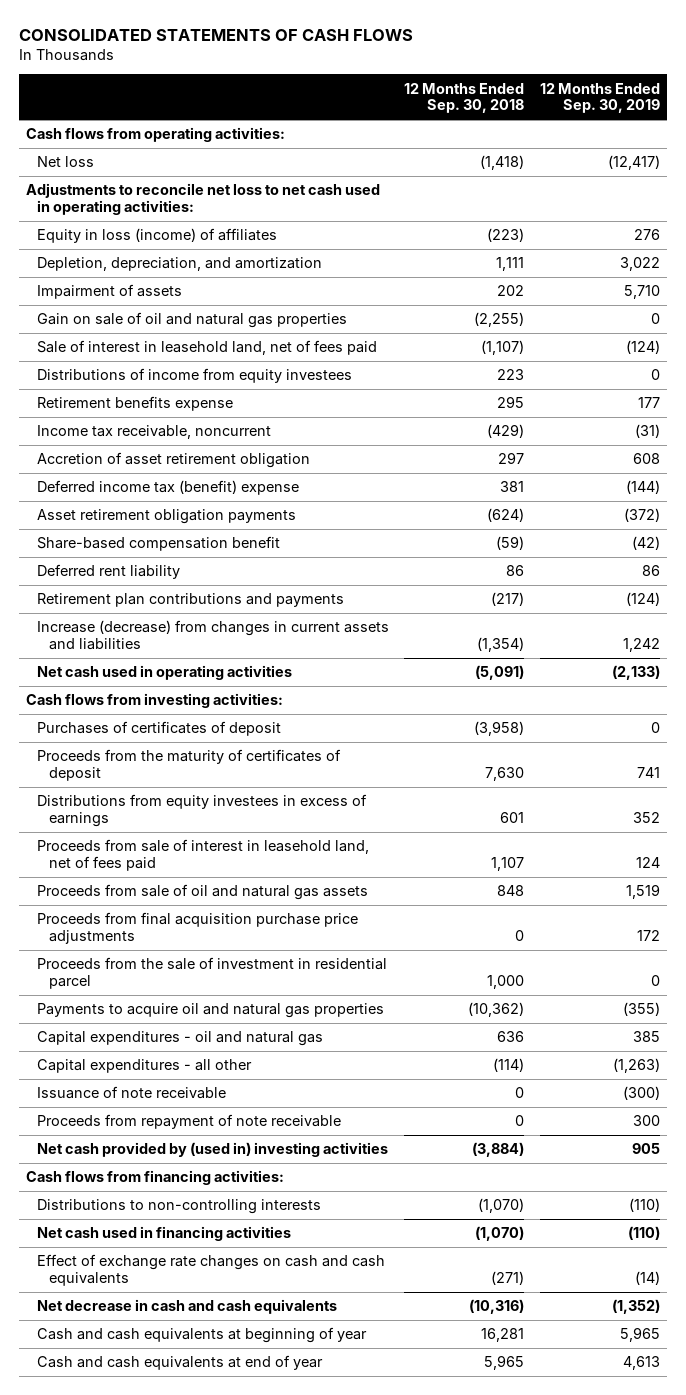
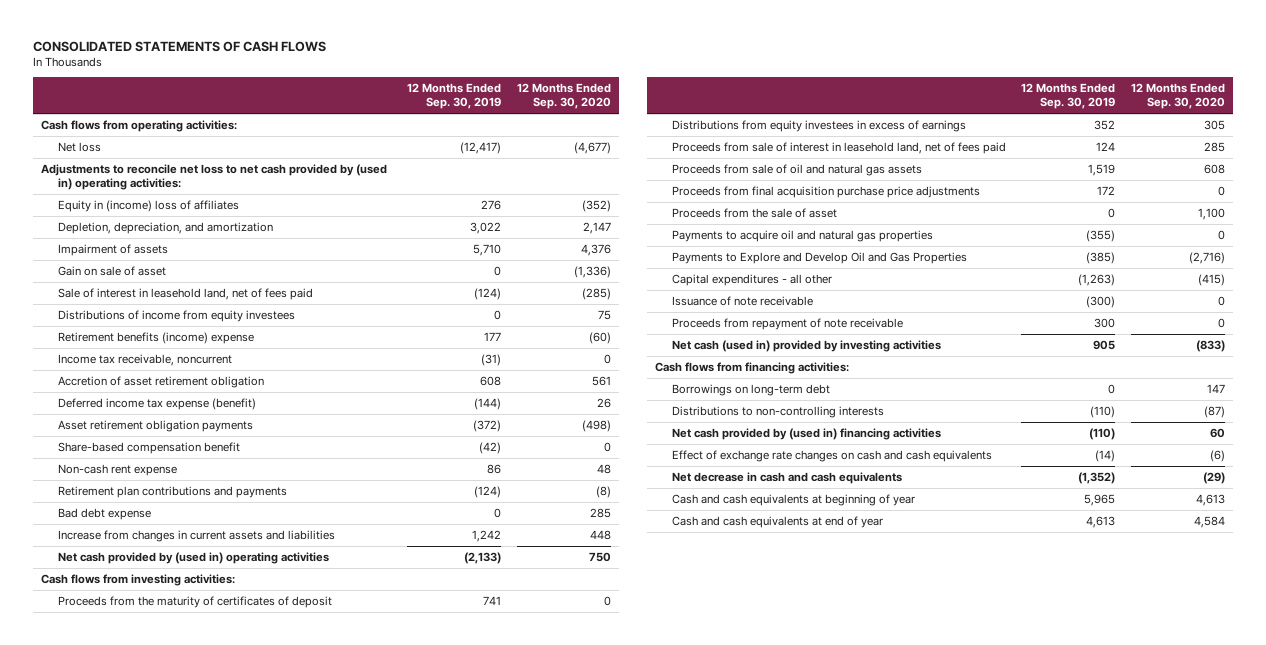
[404,82,525,114] 12 Months Ended Sep. 30, 2018 -> none
none -> [516,83,611,110] 12 Months Ended Sep. 30, 2020
[26,183,381,215] Adjustments to reconcile net loss to net cash used in operating activities: -> [40,163,387,190] Adjustments to reconcile net loss to net cash provided by (used in) operating activities:
[37,228,278,244] Equity in loss (income) of affiliates -> [57,199,239,212] Equity in (income) loss of affiliates
[37,312,348,329] Gain on sale of oil and natural gas properties -> none
none -> [57,265,166,276] Gain on sale of asset
[37,396,234,412] Retirement benefits expense -> [57,331,254,344] Retirement benefits (income) expense
[37,480,300,496] Deferred income tax (benefit) expense -> [57,397,256,410] Deferred income tax expense (benefit)
[37,564,181,580] Deferred rent liability -> none
none -> [57,463,177,476] Non-cash rent expense
none -> [57,507,151,520] Bad debt expense
[37,620,390,650] Increase (decrease) from changes in current assets and liabilities -> [57,529,335,542] Increase from changes in current assets and liabilities
[37,665,293,681] Net cash used in operating activities -> [57,551,329,564] Net cash provided by (used in) operating activities
[37,721,282,737] Purchases of certificates of deposit -> none
[37,957,388,989] Proceeds from the sale of investment in residential parcel -> [671,207,837,218] Proceeds from the sale of asset
[37,1031,324,1047] Capital expenditures - oil and natural gas -> [671,251,967,264] Payments to Explore and Develop Oil and Gas Properties
[632,1031,660,1043] 385 -> [1086,251,1116,264] (385)
[37,1142,389,1158] Net cash provided by (used in) investing activities -> [671,339,941,352] Net cash (used in) provided by investing activities
none -> [671,383,830,396] Borrowings on long-term debt
[37,1226,292,1242] Net cash used in financing activities -> [671,427,941,440] Net cash provided by (used in) financing activities

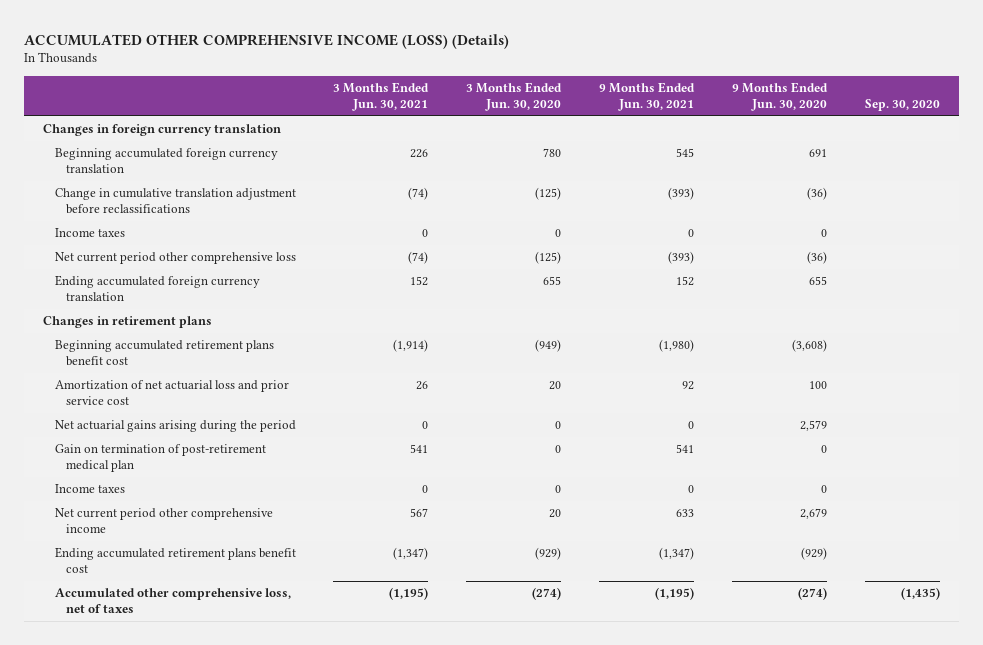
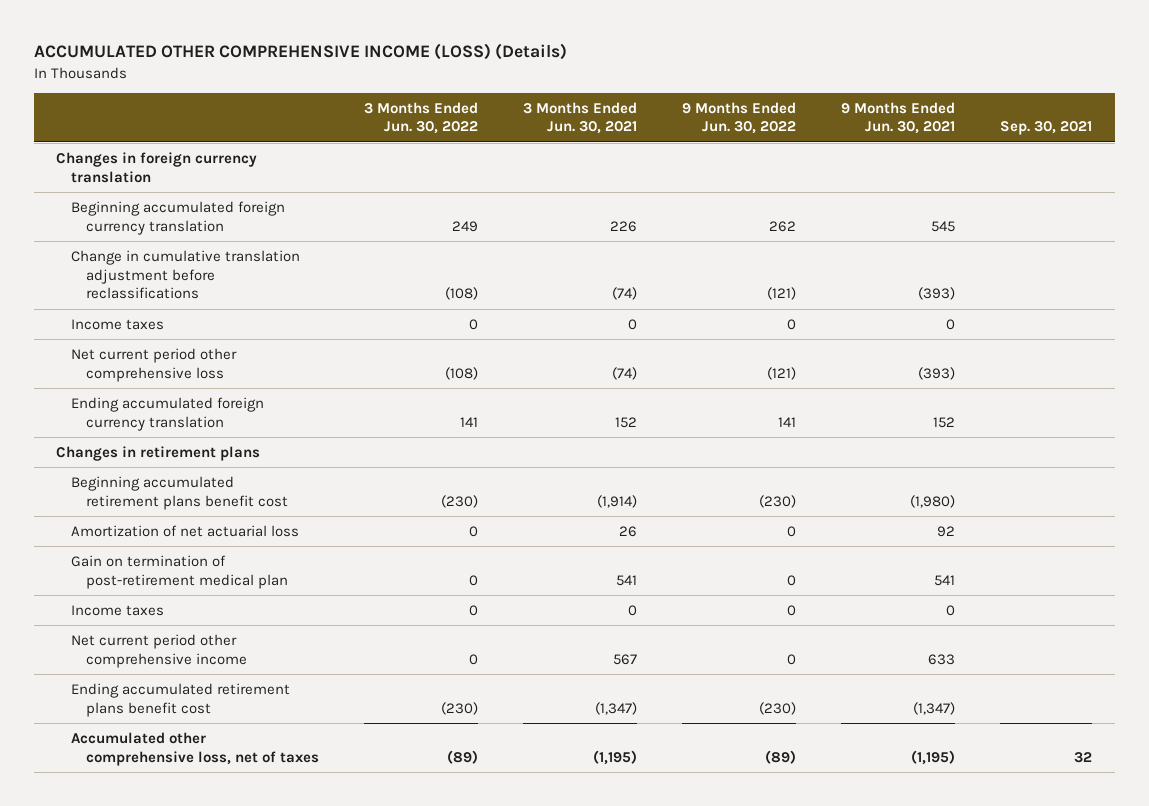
[466,81,563,111] 3 Months Ended Jun. 30, 2020 -> none
[731,81,828,111] 9 Months Ended Jun. 30, 2020 -> none
[864,98,940,111] Sep. 30, 2020 -> none
none -> [363,101,478,135] 3 Months Ended Jun. 30, 2022
none -> [682,101,797,135] 9 Months Ended Jun. 30, 2022
none -> [1000,121,1093,136] Sep. 30, 2021
[54,420,296,433] Net actuarial gains arising during the period -> none
[54,380,289,406] Amortization of net actuarial loss and prior service cost -> [71,525,300,538] Amortization of net actuarial loss

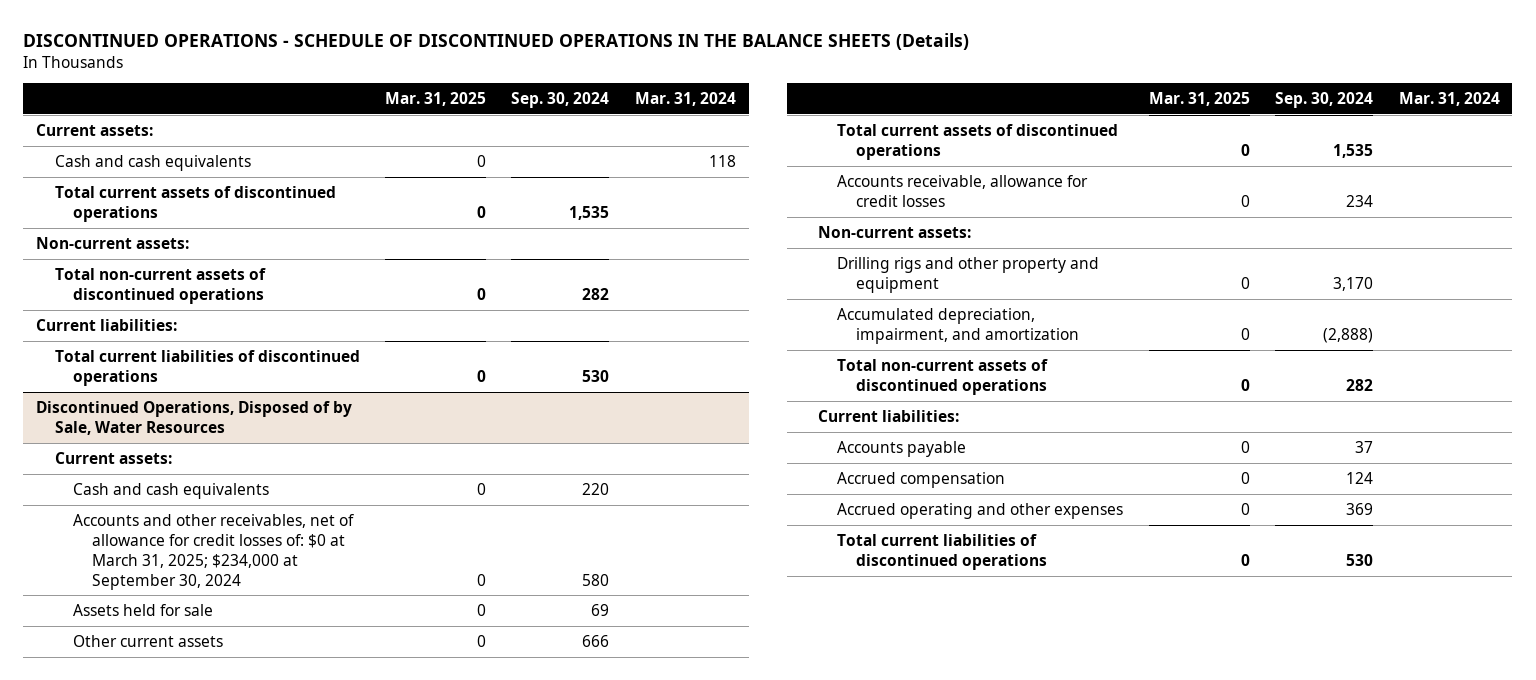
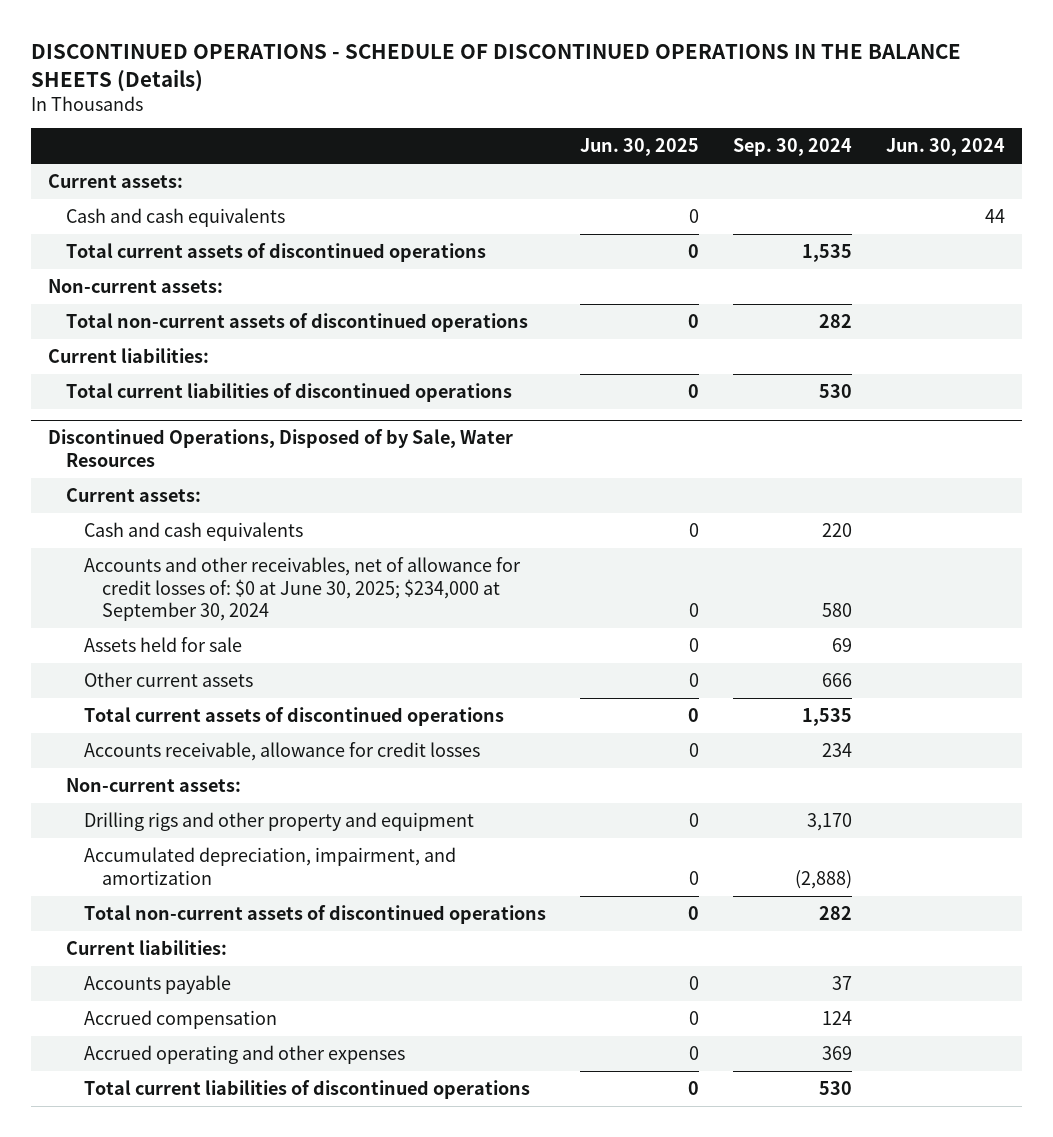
[385,92,487,107] Mar. 31, 2025 -> none
[634,92,736,107] Mar. 31, 2024 -> none
none -> [580,138,700,157] Jun. 30, 2025
none -> [886,138,1006,157] Jun. 30, 2024
[73,513,355,590] Accounts and other receivables, net of allowance for credit losses of: $0 at March 31, 2025; $234,000 at September 30, 2024 -> [84,556,522,622] Accounts and other receivables, net of allowance for credit losses of: $0 at June 30, 2025; $234,000 at September 30, 2024

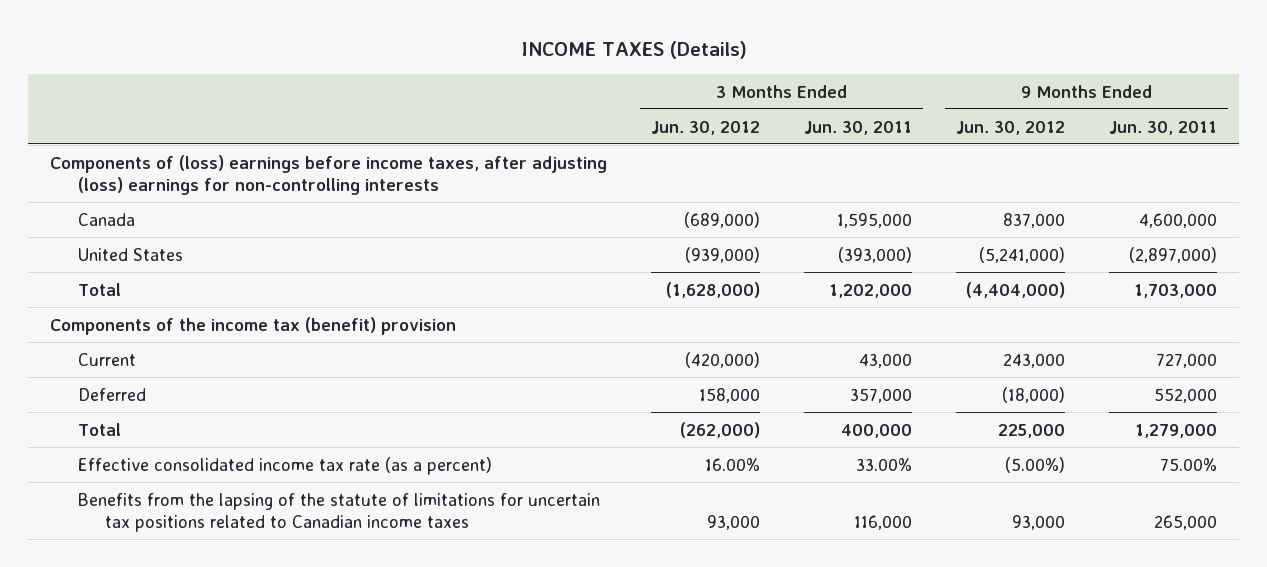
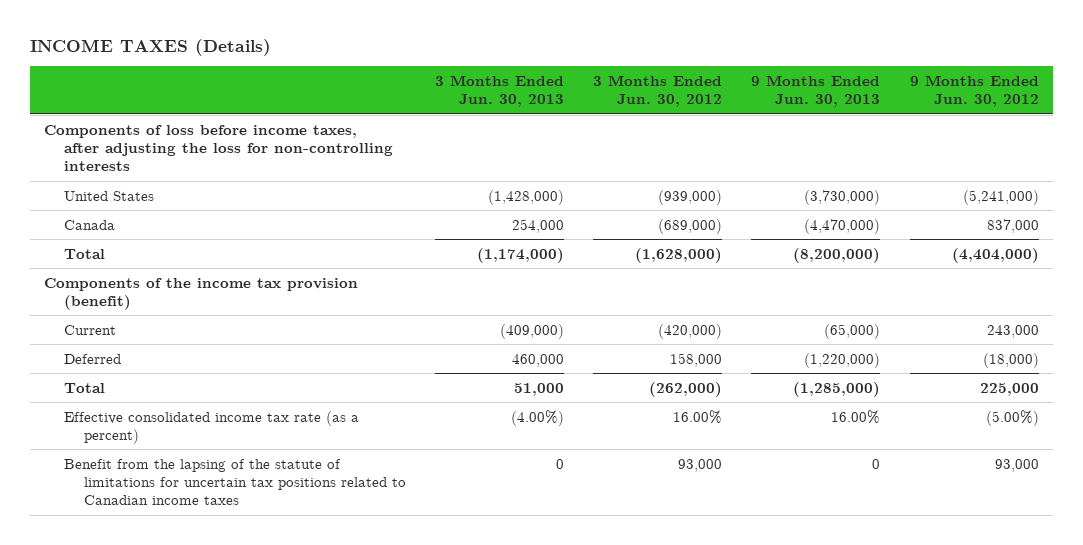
[804,120,913,135] Jun. 30, 2011 -> none
[1109,120,1218,135] Jun. 30, 2011 -> none
none -> [435,75,565,108] 3 Months Ended Jun. 30, 2013
none -> [751,75,881,108] 9 Months Ended Jun. 30, 2013
[50,154,608,195] Components of (loss) earnings before income taxes, after adjusting (loss) earnings for non-controlling interests -> [44,124,394,171] Components of loss before income taxes, after adjusting the loss for non-controlling interests
[77,212,135,226] Canada -> [64,219,116,230] Canada
[50,316,457,335] Components of the income tax (benefit) provision -> [44,277,359,310] Components of the income tax provision (benefit)
[77,492,600,532] Benefits from the lapsing of the statute of limitations for uncertain tax positions related to Canadian income taxes -> [64,458,406,505] Benefit from the lapsing of the statute of limitations for uncertain tax positions related to Canadian income taxes

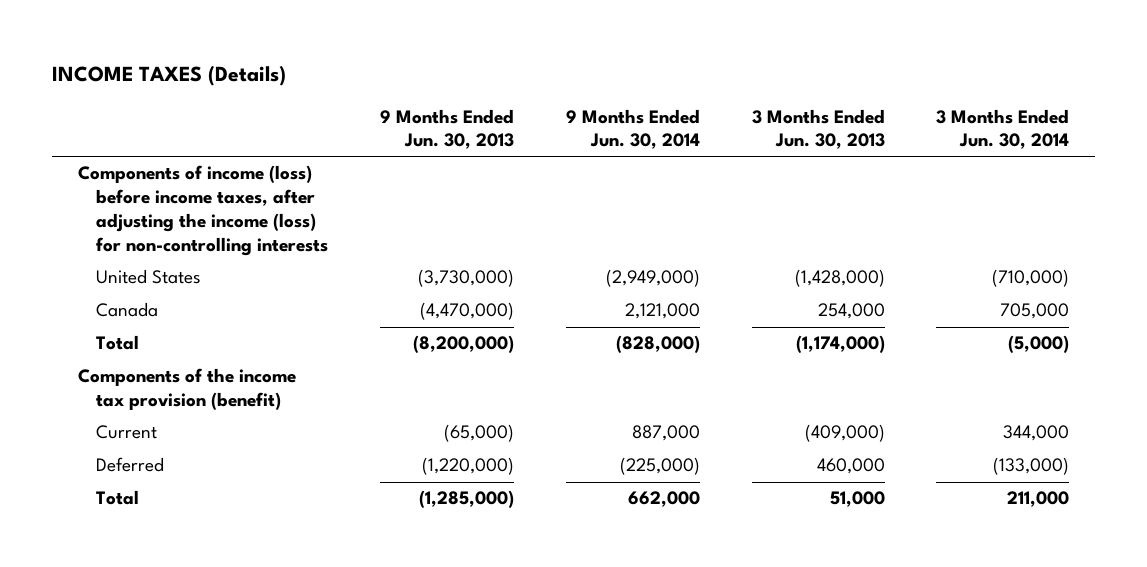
[593,75,723,108] 3 Months Ended Jun. 30, 2012 -> none
[909,75,1039,108] 9 Months Ended Jun. 30, 2012 -> none
none -> [565,108,700,150] 9 Months Ended Jun. 30, 2014
none -> [936,108,1070,150] 3 Months Ended Jun. 30, 2014
[44,124,394,171] Components of loss before income taxes, after adjusting the loss for non-controlling interests -> [77,165,329,256] Components of income (loss) before income taxes, after adjusting the income (loss) for non-controlling interests
[64,410,360,444] Effective consolidated income tax rate (as a percent) -> none
[64,458,406,505] Benefit from the lapsing of the statute of limitations for uncertain tax positions related to Canadian income taxes -> none

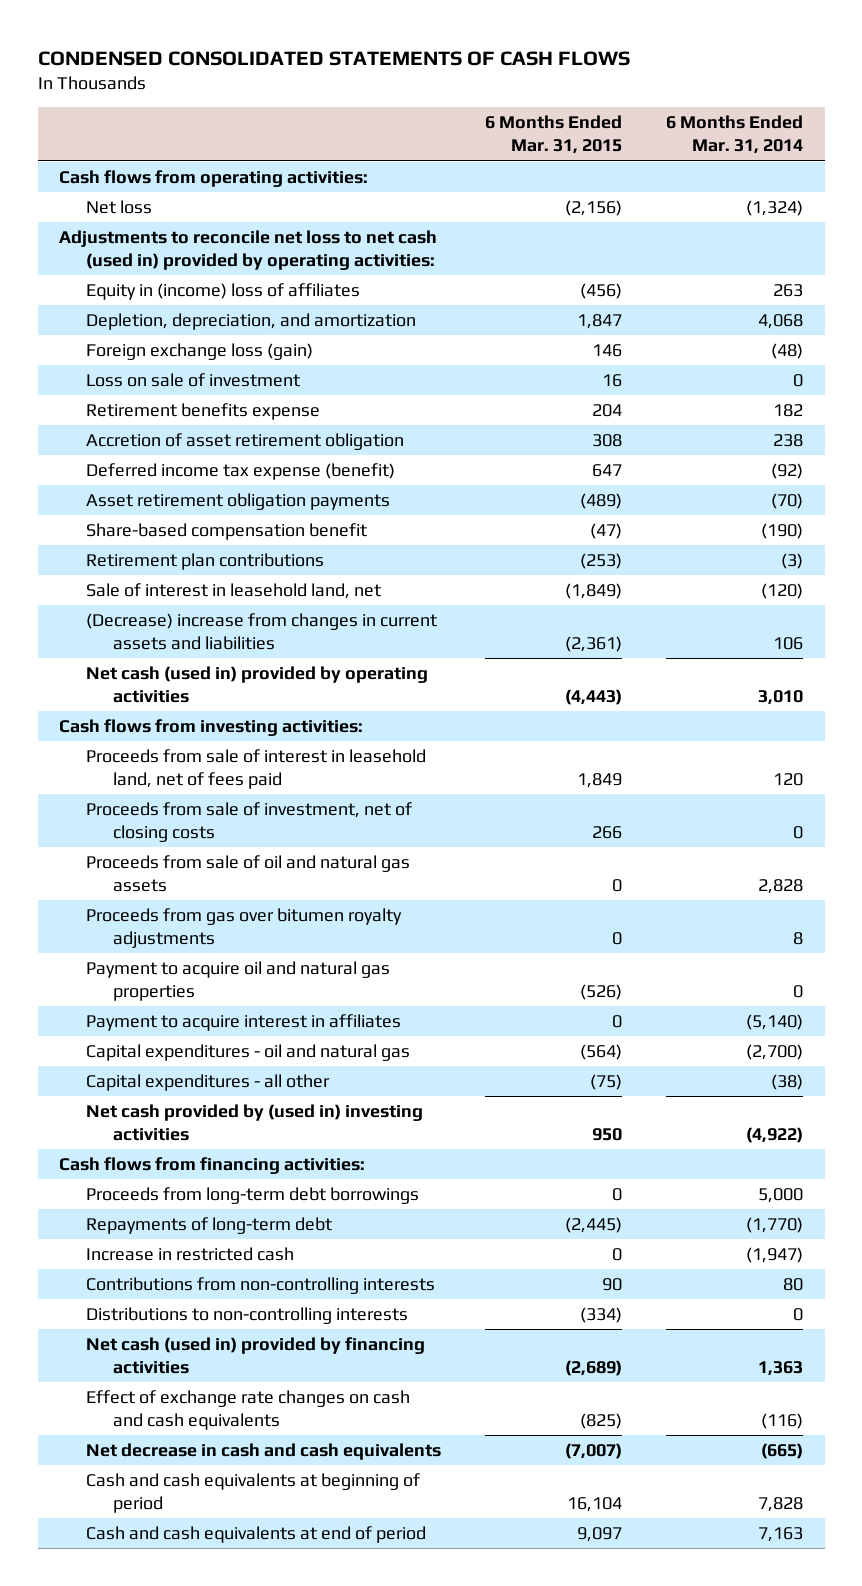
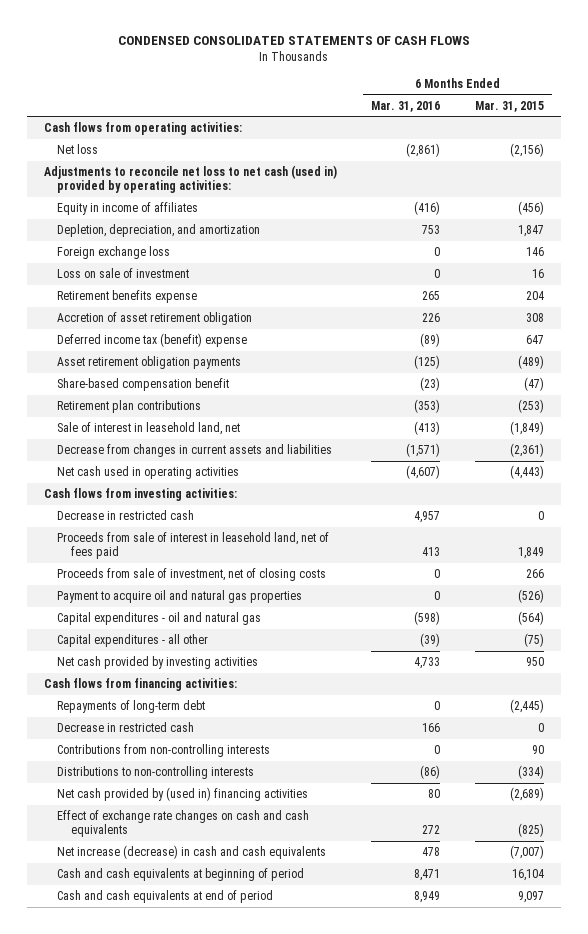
[665,115,803,155] 6 Months Ended Mar. 31, 2014 -> none
none -> [371,100,441,112] Mar. 31, 2016
[86,282,361,300] Equity in (income) loss of affiliates -> [57,202,199,216] Equity in income of affiliates
[86,342,314,360] Foreign exchange loss (gain) -> [57,246,171,260] Foreign exchange loss
[86,462,396,480] Deferred income tax expense (benefit) -> [57,333,248,348] Deferred income tax (benefit) expense
[86,612,438,650] (Decrease) increase from changes in current assets and liabilities -> [57,444,333,458] Decrease from changes in current assets and liabilities
[86,665,429,703] Net cash (used in) provided by operating activities -> [57,466,240,480] Net cash used in operating activities
none -> [57,510,195,521] Decrease in restricted cash
[86,854,411,892] Proceeds from sale of oil and natural gas assets -> none
[86,907,403,948] Proceeds from gas over bitumen royalty adjustments -> none
[86,1013,402,1031] Payment to acquire interest in affiliates -> none
[86,1103,424,1141] Net cash provided by (used in) investing activities -> [57,656,259,670] Net cash provided by investing activities
[86,1186,420,1204] Proceeds from long-term debt borrowings -> none
[86,1246,295,1261] Increase in restricted cash -> [57,722,195,733] Decrease in restricted cash
[86,1336,426,1374] Net cash (used in) provided by financing activities -> [57,787,309,802] Net cash provided by (used in) financing activities
[86,1442,442,1460] Net decrease in cash and cash equivalents -> [57,845,327,860] Net increase (decrease) in cash and cash equivalents

